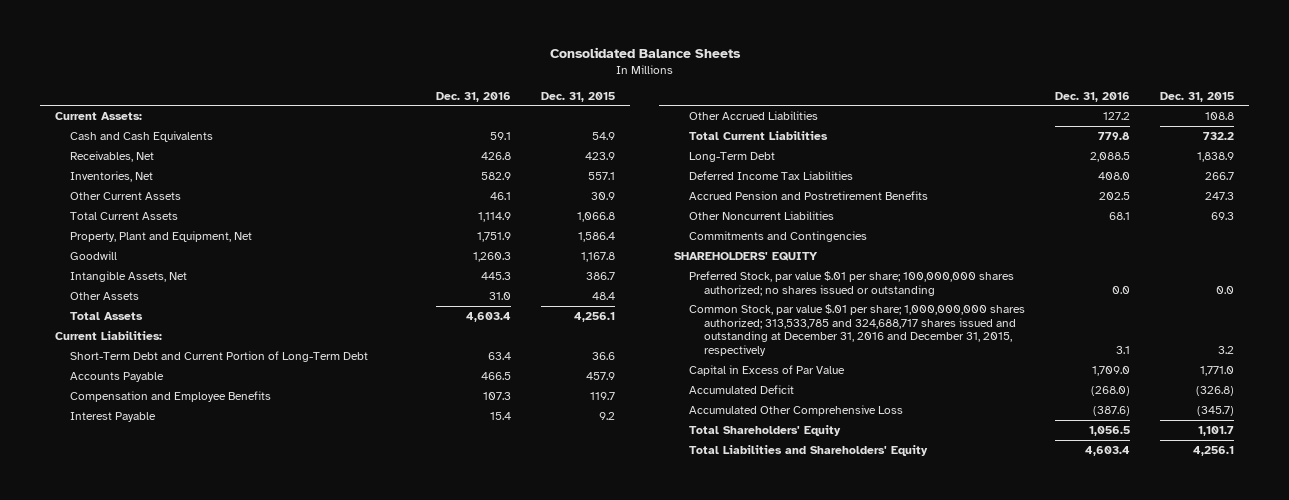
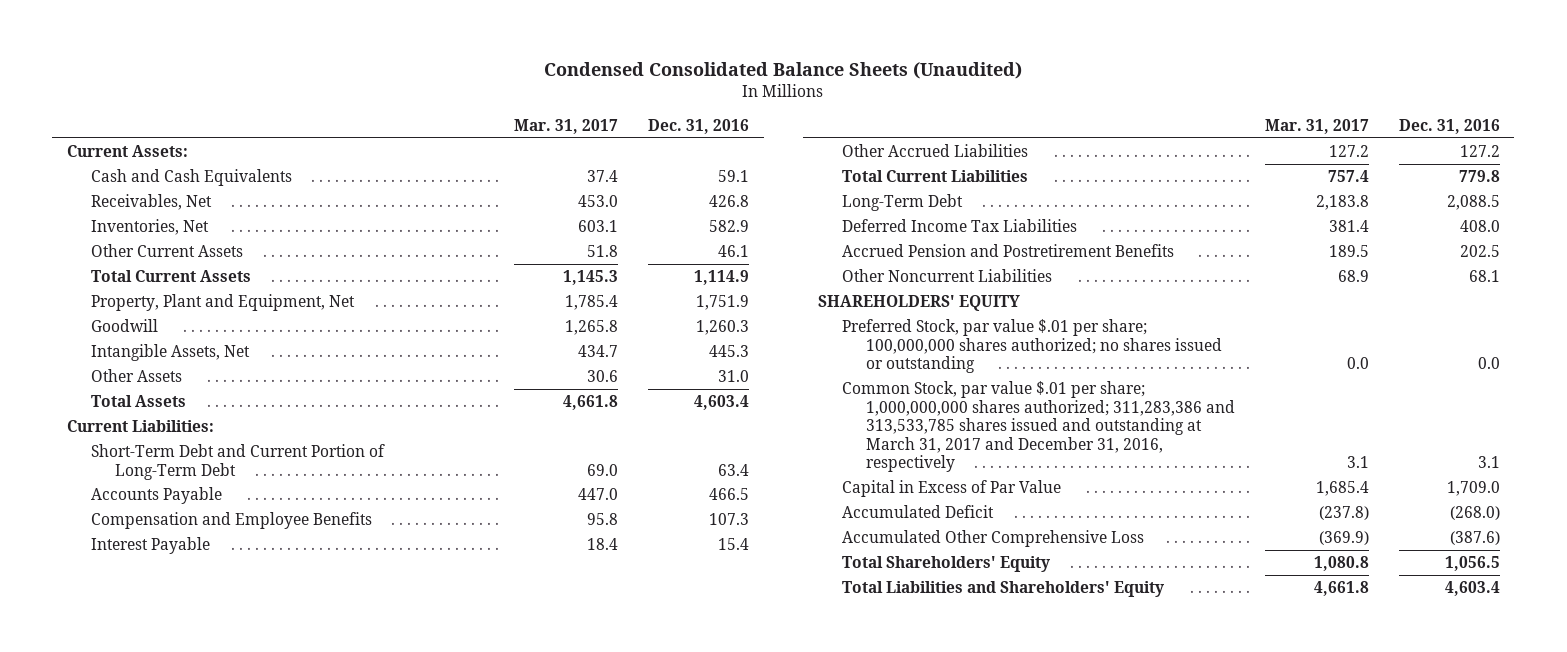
[549,47,741,59] Consolidated Balance Sheets -> [544,62,1023,80] Condensed Consolidated Balance Sheets (Unaudited)
[540,91,615,102] Dec. 31, 2015 -> none
none -> [514,118,619,134] Mar. 31, 2017
[689,230,868,242] Commitments and Contingencies -> none
[689,303,1026,356] Common Stock, par value $.01 per share; 1,000,000,000 shares authorized; 313,533,785 and 324,688,717 shares issued and outstanding at December 31, 2016 and December 31, 2015, respectively -> [841,381,1235,473] Common Stock, par value $.01 per share; 1,000,000,000 shares authorized; 311,283,386 and 313,533,785 shares issued and outstanding at March 31, 2017 and December 31, 2016, respectively

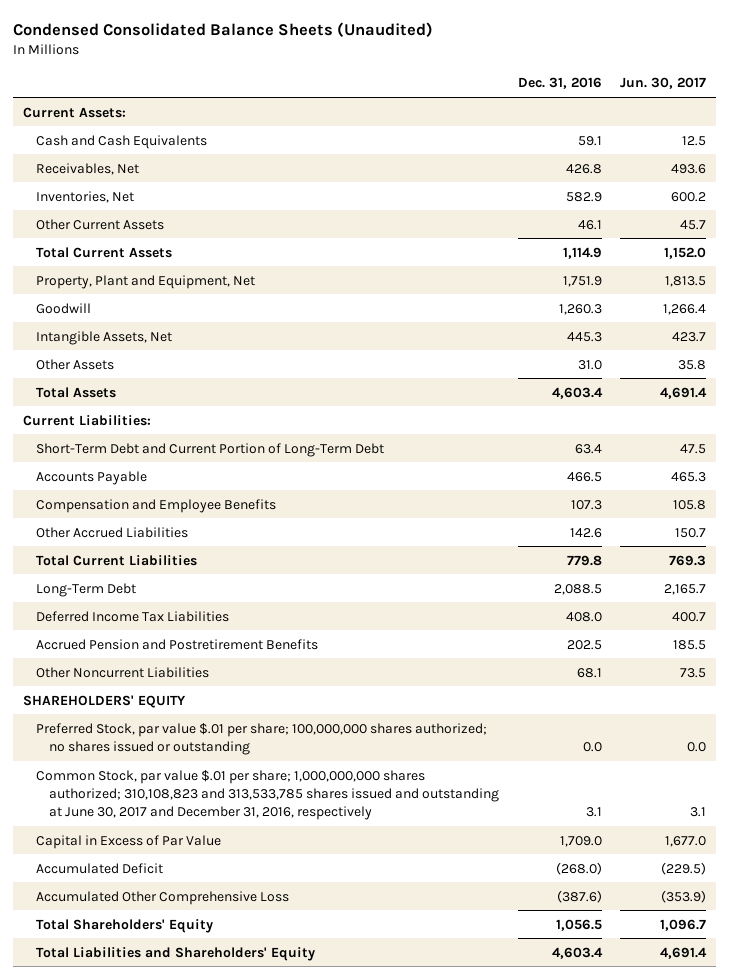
[514,118,619,134] Mar. 31, 2017 -> none
none -> [620,77,707,90] Jun. 30, 2017
[91,537,211,555] Interest Payable -> none
[1459,145,1500,158] 127.2 -> [569,527,602,538] 142.6
[841,381,1235,473] Common Stock, par value $.01 per share; 1,000,000,000 shares authorized; 311,283,386 and 313,533,785 shares issued and outstanding at March 31, 2017 and December 31, 2016, respectively -> [35,769,500,821] Common Stock, par value $.01 per share; 1,000,000,000 shares authorized; 310,108,823 and 313,533,785 shares issued and outstanding at June 30, 2017 and December 31, 2016, respectively

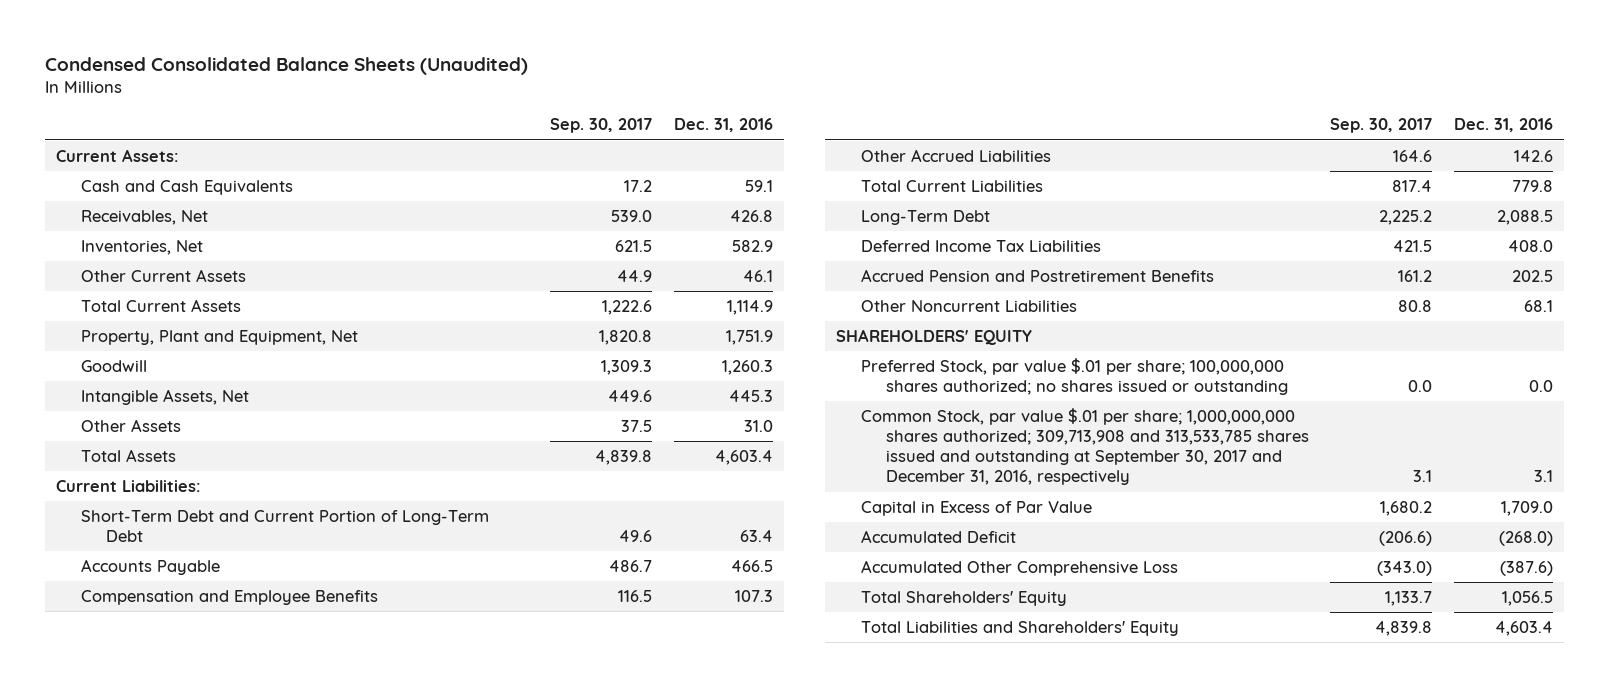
[620,77,707,90] Jun. 30, 2017 -> none
none -> [550,118,653,134] Sep. 30, 2017
[35,769,500,821] Common Stock, par value $.01 per share; 1,000,000,000 shares authorized; 310,108,823 and 313,533,785 shares issued and outstanding at June 30, 2017 and December 31, 2016, respectively -> [860,407,1309,486] Common Stock, par value $.01 per share; 1,000,000,000 shares authorized; 309,713,908 and 313,533,785 shares issued and outstanding at September 30, 2017 and December 31, 2016, respectively

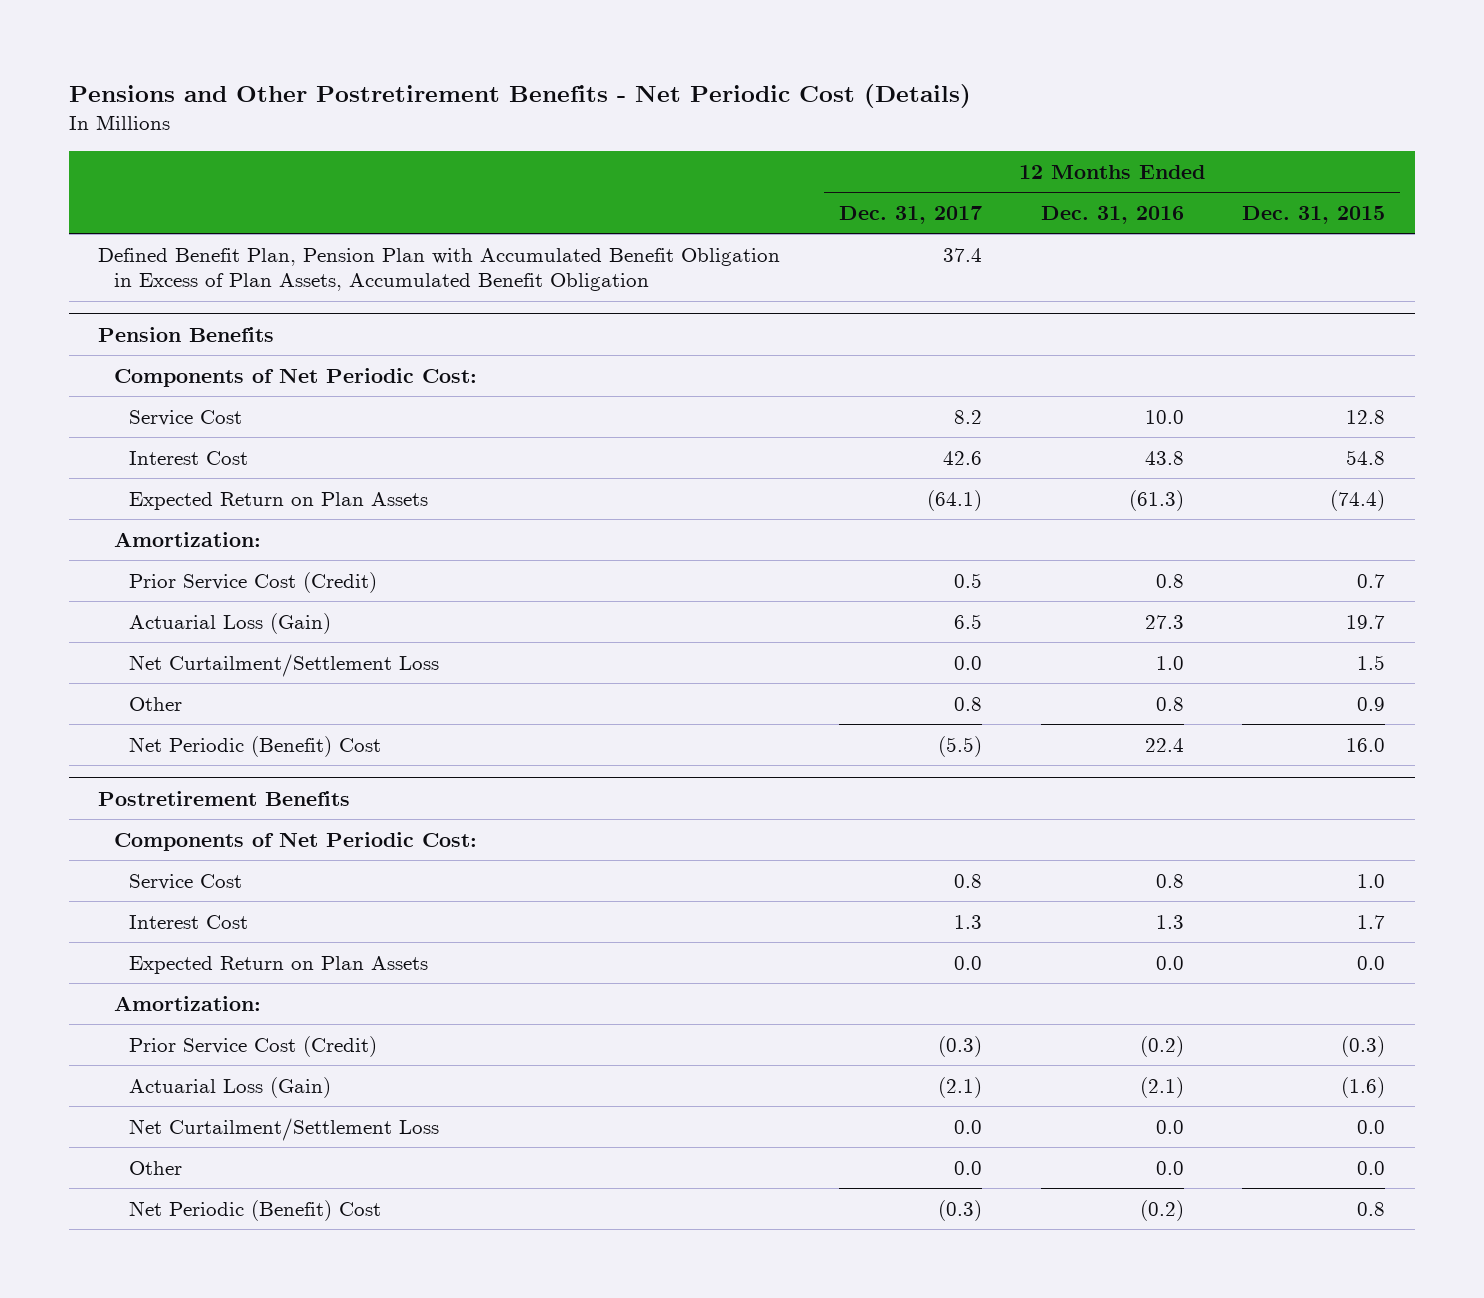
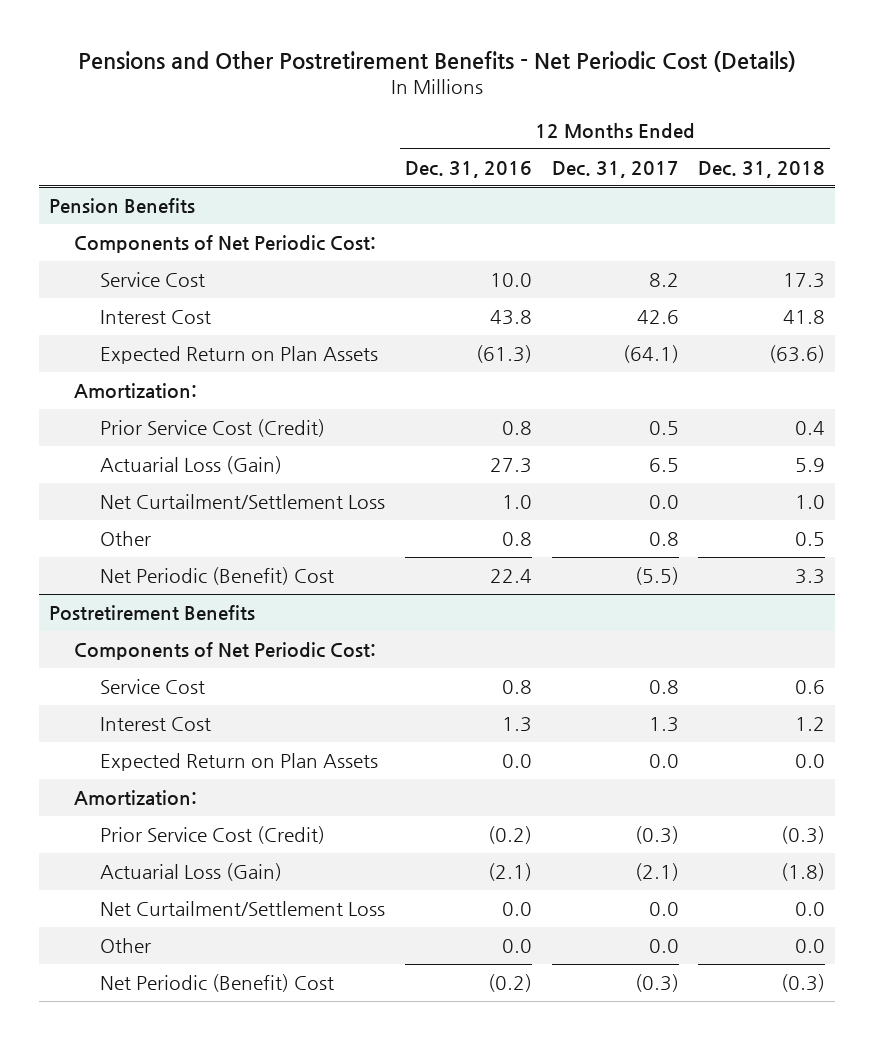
[1242,206,1386,225] Dec. 31, 2015 -> none
none -> [698,160,826,178] Dec. 31, 2018
[98,247,781,292] Defined Benefit Plan, Pension Plan with Accumulated Benefit Obligation in Excess of Plan Assets, Accumulated Benefit Obligation -> none

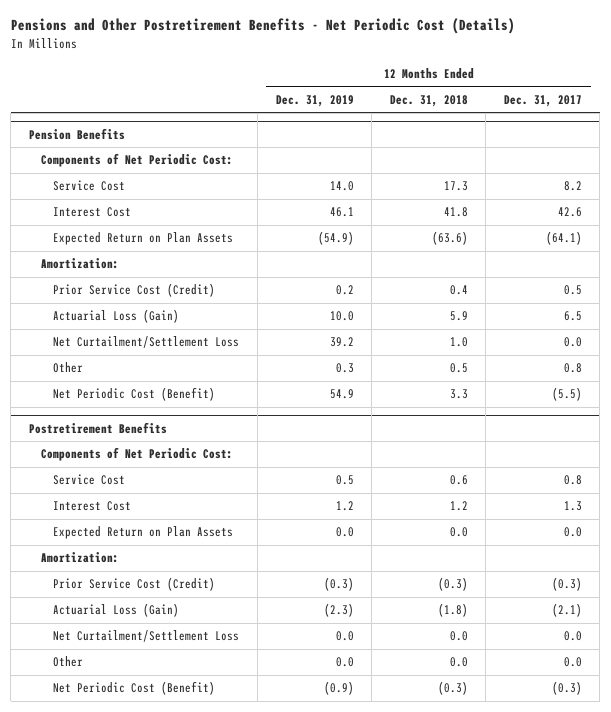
[404,160,532,178] Dec. 31, 2016 -> none
none -> [275,94,354,107] Dec. 31, 2019
[99,567,334,586] Net Periodic (Benefit) Cost -> [53,387,216,402] Net Periodic Cost (Benefit)
[99,974,334,993] Net Periodic (Benefit) Cost -> [53,681,216,696] Net Periodic Cost (Benefit)

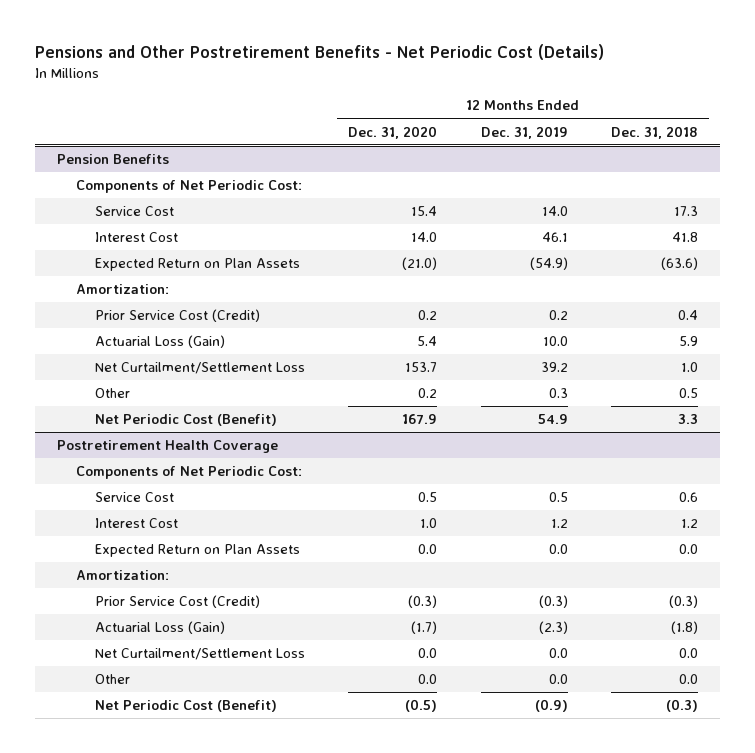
[503,94,582,107] Dec. 31, 2017 -> none
none -> [348,125,438,139] Dec. 31, 2020
[28,421,167,434] Postretirement Benefits -> [56,440,278,454] Postretirement Health Coverage

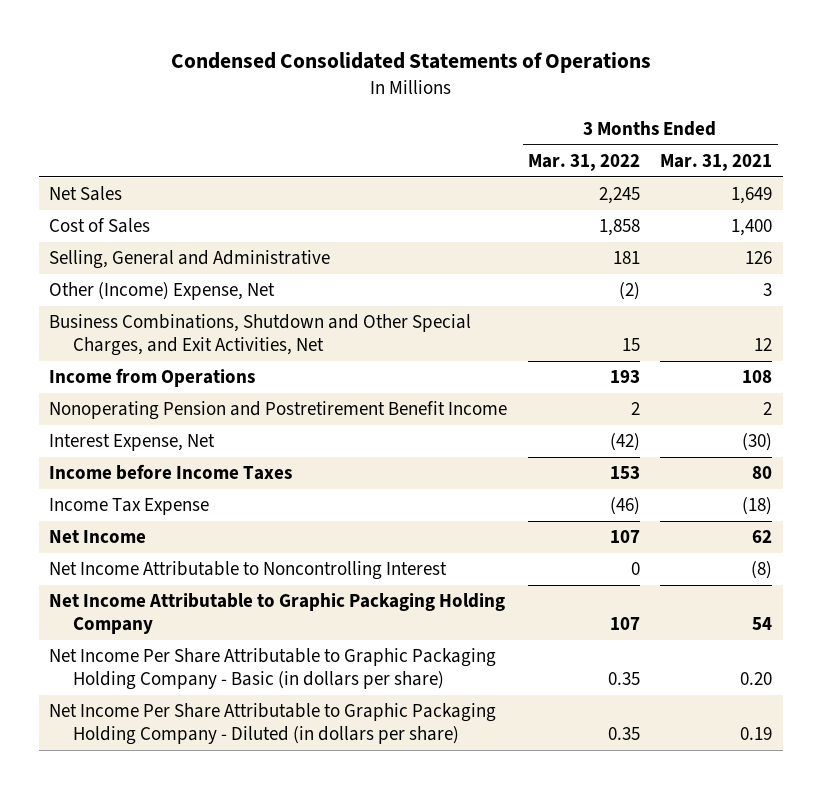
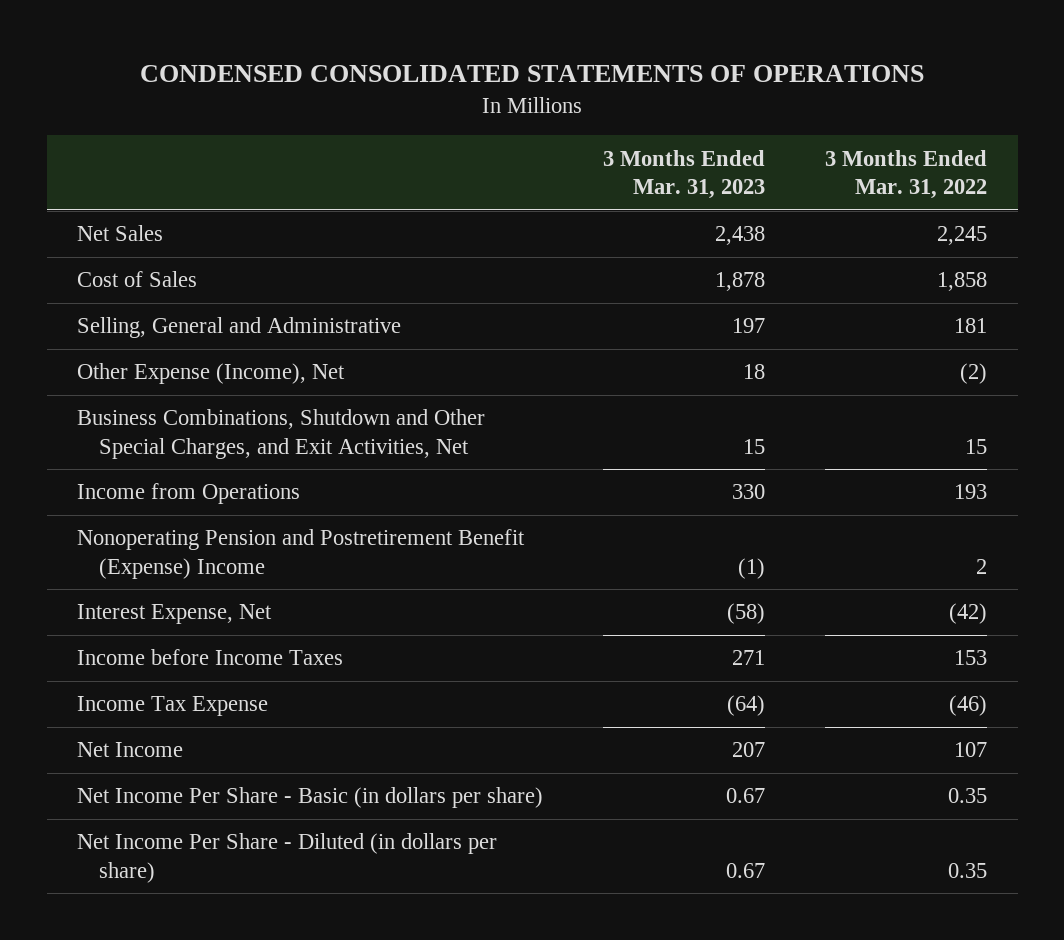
[170,52,651,74] Condensed Consolidated Statements of Operations -> [140,64,925,82] CONDENSED CONSOLIDATED STATEMENTS OF OPERATIONS
[660,153,773,171] Mar. 31, 2021 -> none
none -> [603,149,766,200] 3 Months Ended Mar. 31, 2023
[49,282,276,301] Other (Income) Expense, Net -> [76,363,345,385] Other Expense (Income), Net
[49,401,508,421] Nonoperating Pension and Postretirement Benefit Income -> [76,529,525,579] Nonoperating Pension and Postretirement Benefit (Expense) Income
[49,561,448,581] Net Income Attributable to Noncontrolling Interest -> none
[49,593,506,635] Net Income Attributable to Graphic Packaging Holding Company -> none
[49,648,497,691] Net Income Per Share Attributable to Graphic Packaging Holding Company - Basic (in dollars per share) -> [76,787,543,809] Net Income Per Share - Basic (in dollars per share)
[49,703,497,746] Net Income Per Share Attributable to Graphic Packaging Holding Company - Diluted (in dollars per share) -> [76,833,497,883] Net Income Per Share - Diluted (in dollars per share)

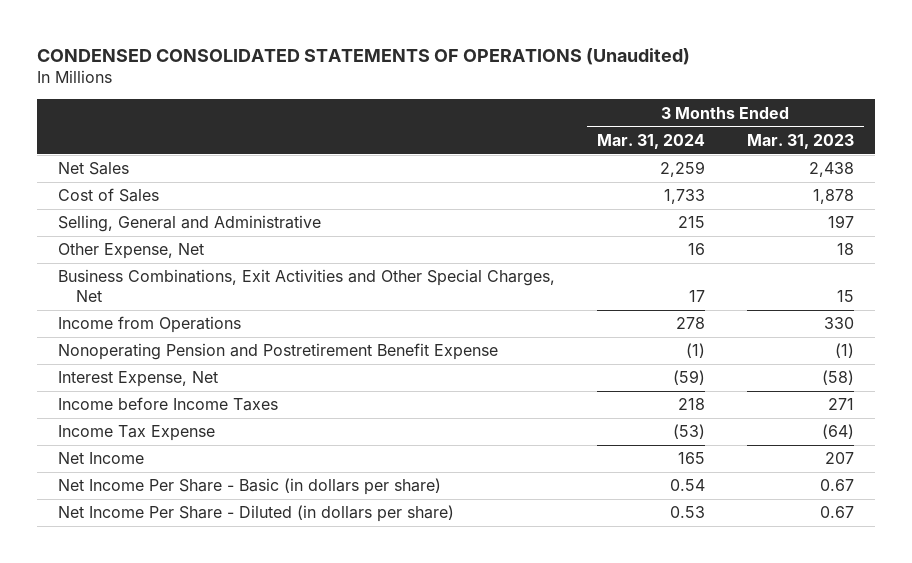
[140,64,925,82] CONDENSED CONSOLIDATED STATEMENTS OF OPERATIONS -> [37,47,691,65] CONDENSED CONSOLIDATED STATEMENTS OF OPERATIONS (Unaudited)
[825,149,988,200] 3 Months Ended Mar. 31, 2022 -> none
none -> [597,133,706,149] Mar. 31, 2024
[76,363,345,385] Other Expense (Income), Net -> [58,243,205,260] Other Expense, Net
[76,409,485,459] Business Combinations, Shutdown and Other Special Charges, and Exit Activities, Net -> [58,269,556,302] Business Combinations, Exit Activities and Other Special Charges, Net
[76,529,525,579] Nonoperating Pension and Postretirement Benefit (Expense) Income -> [58,343,499,361] Nonoperating Pension and Postretirement Benefit Expense

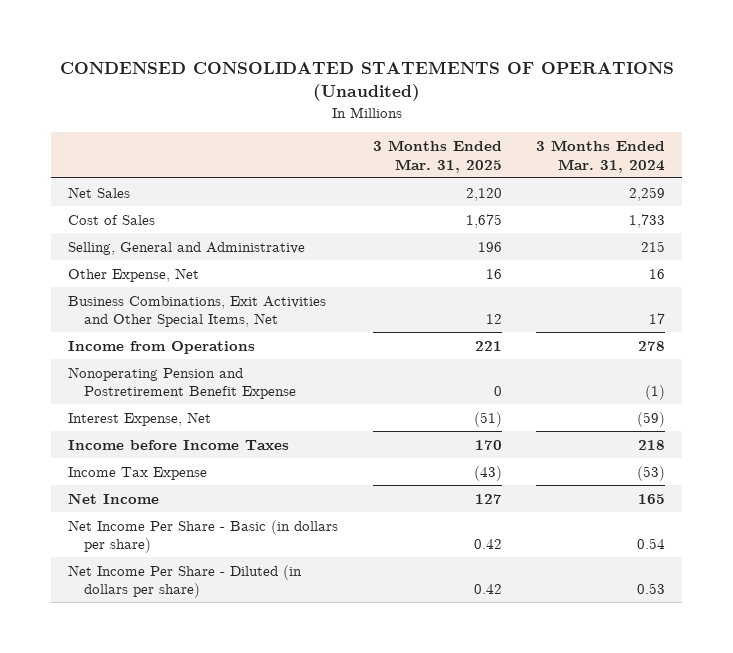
[746,133,854,149] Mar. 31, 2023 -> none
none -> [372,140,502,173] 3 Months Ended Mar. 31, 2025
[58,269,556,302] Business Combinations, Exit Activities and Other Special Charges, Net -> [68,295,327,328] Business Combinations, Exit Activities and Other Special Items, Net

